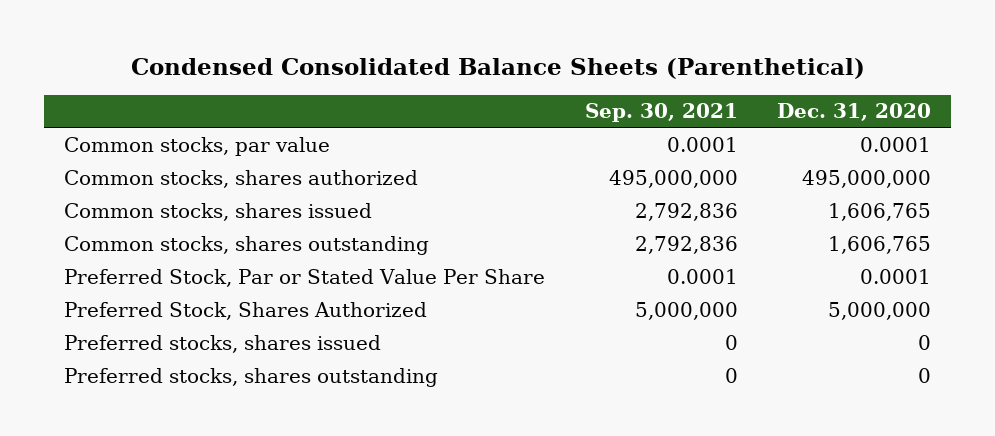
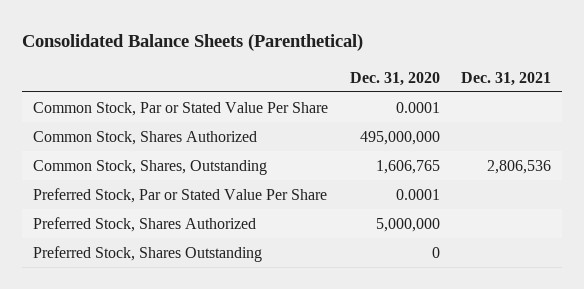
[130,57,865,79] Condensed Consolidated Balance Sheets (Parenthetical) -> [21,34,363,52] Consolidated Balance Sheets (Parenthetical)
[584,103,738,123] Sep. 30, 2021 -> none
none -> [461,71,552,86] Dec. 31, 2021
[63,202,372,221] Common stocks, shares issued -> none
[63,136,330,156] Common stocks, par value -> [32,101,328,116] Common Stock, Par or Stated Value Per Share
[63,169,418,188] Common stocks, shares authorized -> [32,130,257,145] Common Stock, Shares Authorized
[63,235,429,255] Common stocks, shares outstanding -> [32,159,267,175] Common Stock, Shares, Outstanding
[63,334,381,353] Preferred stocks, shares issued -> none
[63,367,438,387] Preferred stocks, shares outstanding -> [32,245,262,262] Preferred Stock, Shares Outstanding

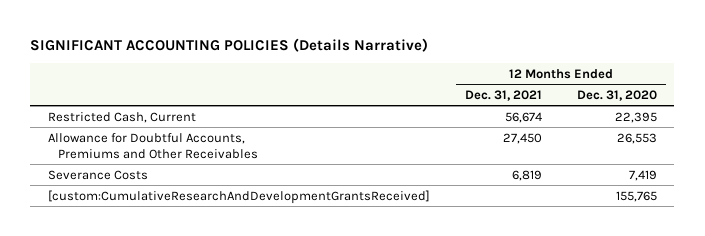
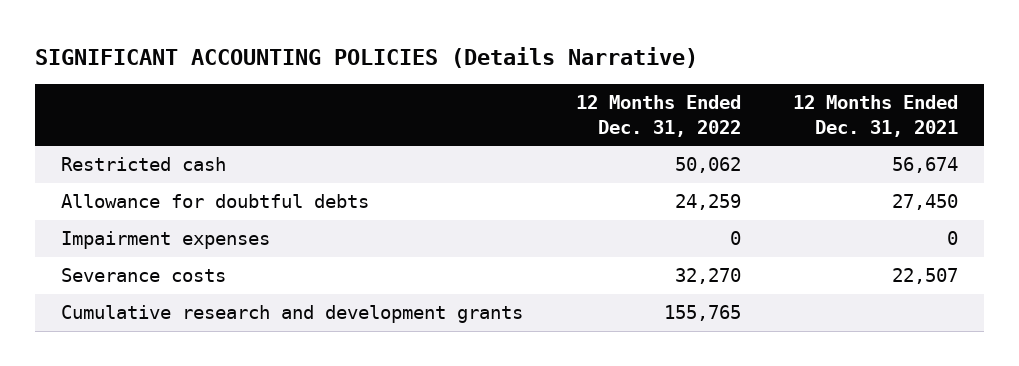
[576,89,657,101] Dec. 31, 2020 -> none
none -> [575,95,741,137] 12 Months Ended Dec. 31, 2022
[47,111,196,123] Restricted Cash, Current -> [61,157,227,172] Restricted cash
[47,132,259,159] Allowance for Doubtful Accounts, Premiums and Other Receivables -> [61,194,370,209] Allowance for doubtful debts
none -> [61,231,271,250] Impairment expenses
[47,169,148,180] Severance Costs -> [61,268,227,283] Severance costs
[511,169,542,181] 6,819 -> [891,268,958,285] 22,507
[47,189,430,204] [custom:CumulativeResearchAndDevelopmentGrantsReceived] -> [61,305,524,324] Cumulative research and development grants

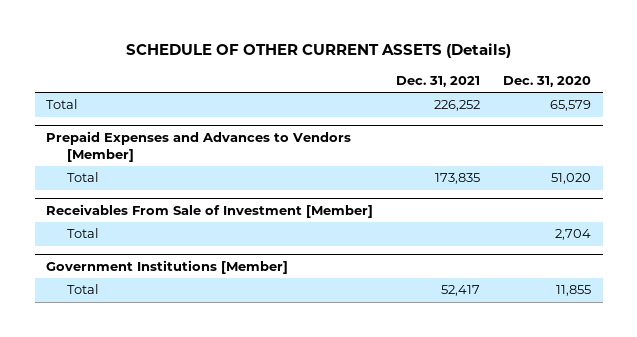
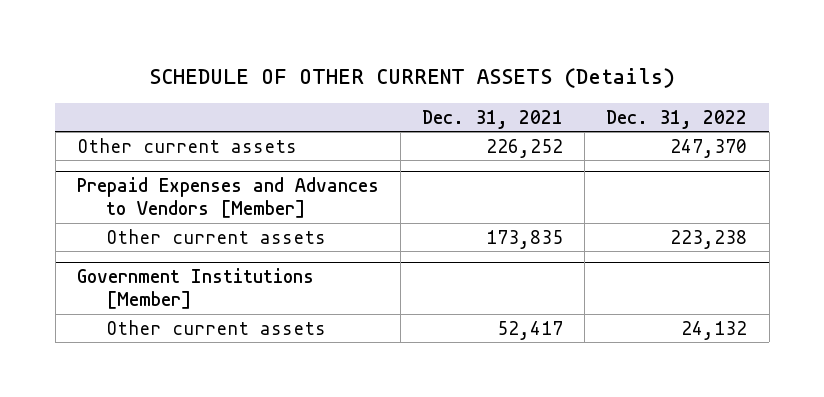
[503,75,592,87] Dec. 31, 2020 -> none
none -> [606,109,748,129] Dec. 31, 2022
[46,99,79,110] Total -> [76,137,297,153] Other current assets
[46,203,374,218] Receivables From Sale of Investment [Member] -> none
[67,228,100,239] Total -> none
[67,172,100,183] Total -> [105,228,326,244] Other current assets
[67,284,100,295] Total -> [105,319,326,335] Other current assets

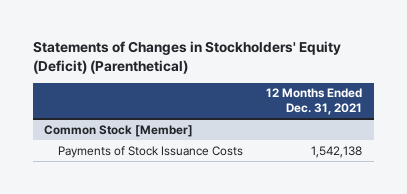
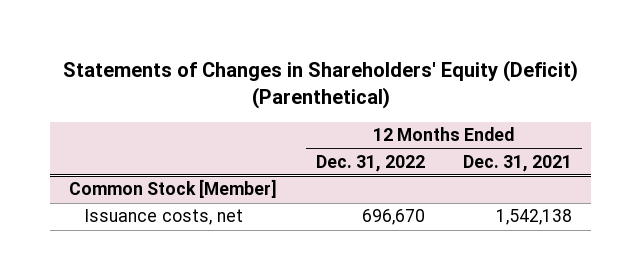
[33,40,342,74] Statements of Changes in Stockholders' Equity (Deficit) (Parenthetical) -> [62,60,578,110] Statements of Changes in Shareholders' Equity (Deficit) (Parenthetical)
none -> [315,154,425,172] Dec. 31, 2022
[58,145,244,158] Payments of Stock Issuance Costs -> [83,209,243,226] Issuance costs, net

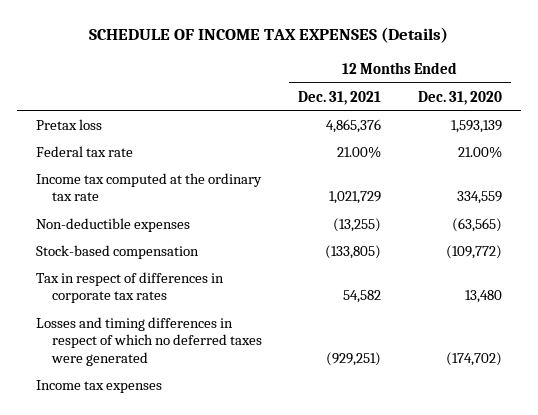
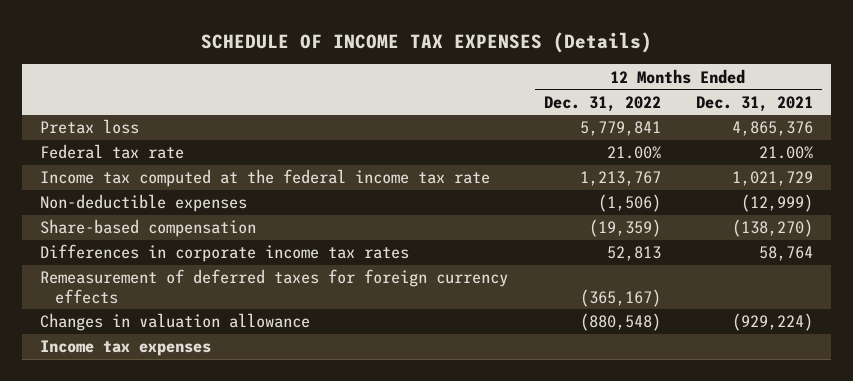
[418,90,503,105] Dec. 31, 2020 -> none
none -> [543,95,661,112] Dec. 31, 2022
[35,316,262,366] Losses and timing differences in respect of which no deferred taxes were generated -> none
[35,172,262,202] Income tax computed at the ordinary tax rate -> [40,169,491,188] Income tax computed at the federal income tax rate
[333,217,382,232] (13,255) -> [740,194,813,213] (12,999)
[35,244,199,259] Stock-based compensation -> [40,219,257,238] Share-based compensation
[325,244,382,259] (133,805) -> [731,219,813,238] (138,270)
[35,271,224,304] Tax in respect of differences in corporate tax rates -> [40,244,410,263] Differences in corporate income tax rates
[343,290,382,304] 54,582 -> [758,246,813,262] 58,764
none -> [40,269,509,304] Remeasurement of deferred taxes for foreign currency effects
none -> [40,313,311,332] Changes in valuation allowance

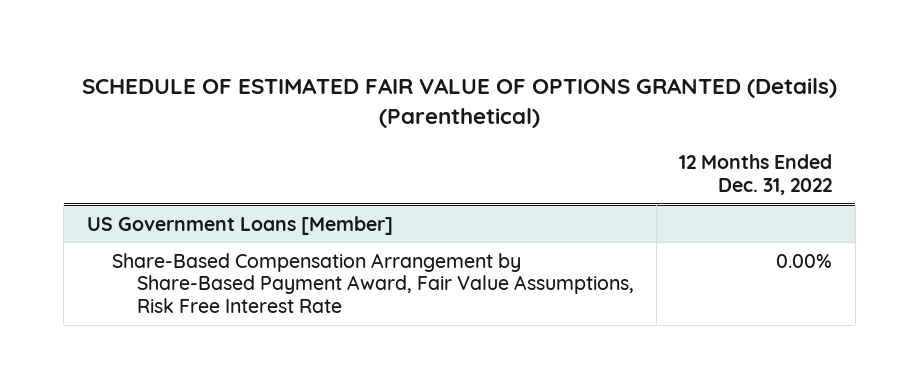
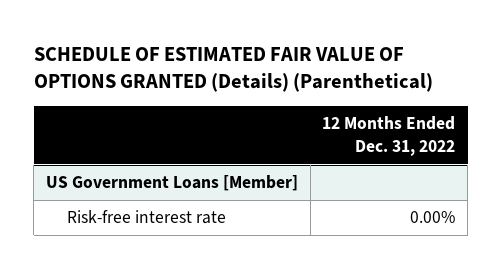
[111,252,634,313] Share-Based Compensation Arrangement by Share-Based Payment Award, Fair Value Assumptions, Risk Free Interest Rate -> [66,210,226,225] Risk-free interest rate

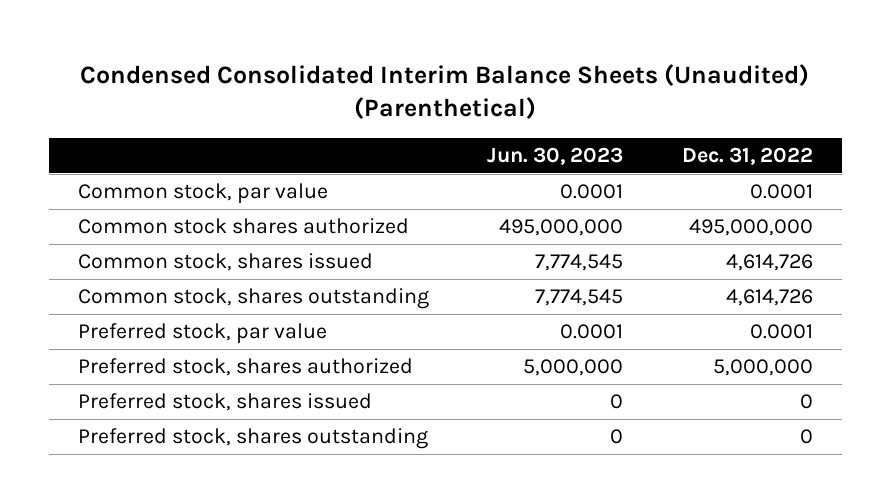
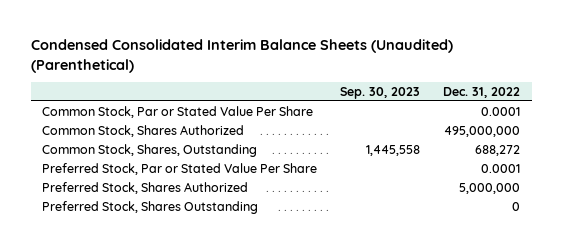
[487,147,624,166] Jun. 30, 2023 -> none
none -> [340,87,421,100] Sep. 30, 2023
[78,253,374,272] Common stock, shares issued -> none
[78,393,373,412] Preferred stock, shares issued -> none
[78,183,329,205] Common stock, par value -> [42,105,314,118] Common Stock, Par or Stated Value Per Share
[78,218,410,235] Common stock shares authorized -> [42,124,245,137] Common Stock, Shares Authorized
[78,288,430,310] Common stock, shares outstanding -> [42,143,258,157] Common Stock, Shares, Outstanding
[725,289,813,307] 4,614,726 -> [475,144,521,156] 688,272
[78,323,328,345] Preferred stock, par value -> [42,162,318,175] Preferred Stock, Par or Stated Value Per Share
[78,358,414,377] Preferred stock, shares authorized -> [42,181,249,194] Preferred Stock, Shares Authorized
[78,428,429,450] Preferred stock, shares outstanding -> [42,200,259,214] Preferred Stock, Shares Outstanding

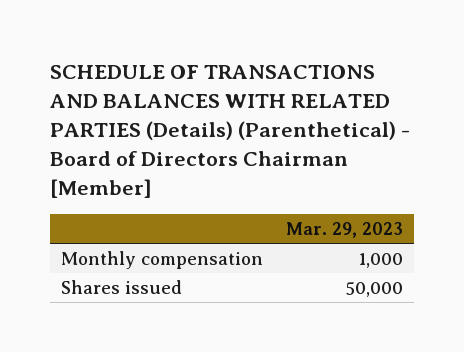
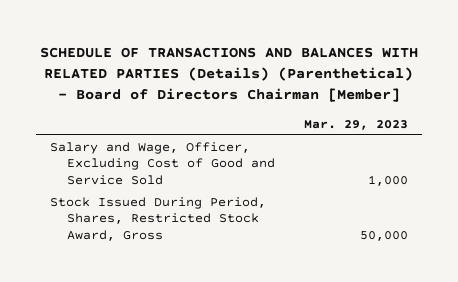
[61,250,264,269] Monthly compensation -> [50,141,276,185] Salary and Wage, Officer, Excluding Cost of Good and Service Sold
[61,279,183,294] Shares issued -> [50,196,267,241] Stock Issued During Period, Shares, Restricted Stock Award, Gross

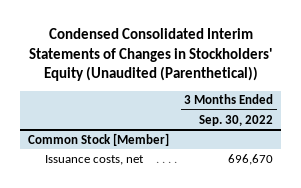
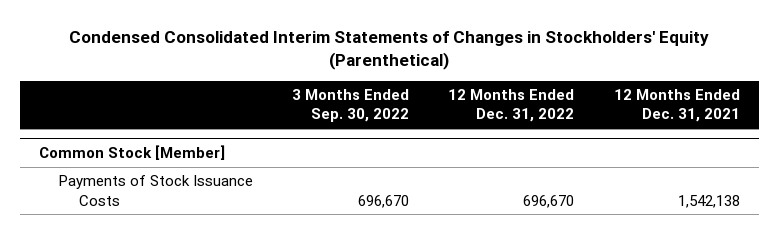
[28,28,273,82] Condensed Consolidated Interim Statements of Changes in Stockholders' Equity (Unaudited (Parenthetical)) -> [69,30,710,71] Condensed Consolidated Interim Statements of Changes in Stockholders' Equity (Parenthetical)
none -> [448,89,575,123] 12 Months Ended Dec. 31, 2022
none -> [613,89,740,123] 12 Months Ended Dec. 31, 2021
[45,154,145,165] Issuance costs, net -> [59,175,254,206] Payments of Stock Issuance Costs

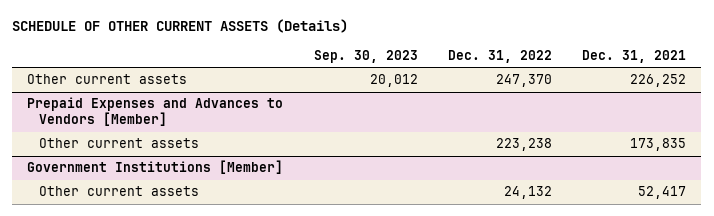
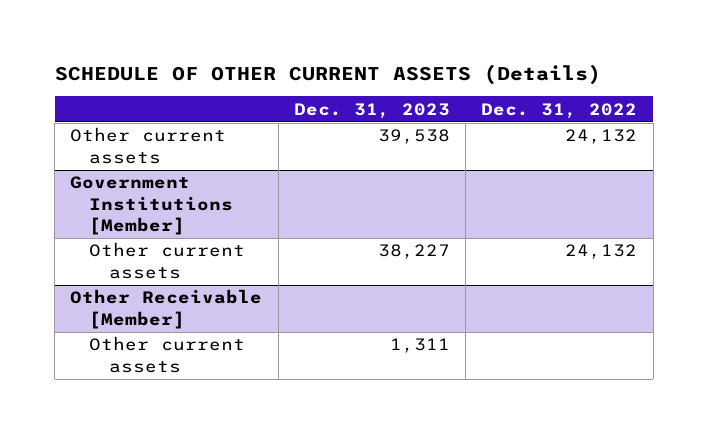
[313,50,418,64] Sep. 30, 2023 -> none
[582,50,687,64] Dec. 31, 2021 -> none
none -> [293,102,450,119] Dec. 31, 2023
[27,97,284,127] Prepaid Expenses and Advances to Vendors [Member] -> none
[38,138,199,149] Other current assets -> none
[496,74,553,88] 247,370 -> [565,129,638,145] 24,132
none -> [70,289,263,329] Other Receivable [Member]
none -> [89,336,246,373] Other current assets

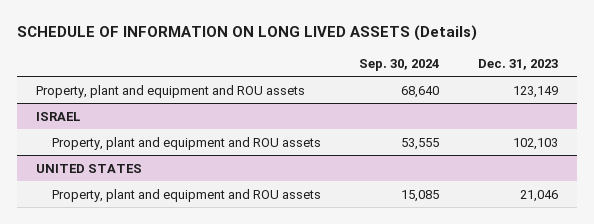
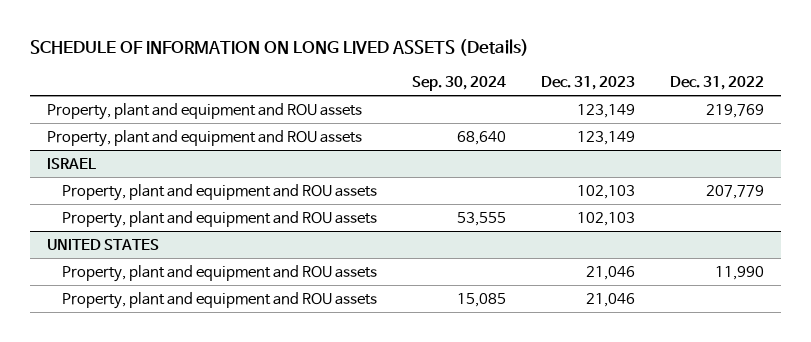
none -> [669,75,764,90] Dec. 31, 2022
none -> [47,103,363,121] Property, plant and equipment and ROU assets
none -> [62,184,378,202] Property, plant and equipment and ROU assets
none -> [62,265,378,283] Property, plant and equipment and ROU assets

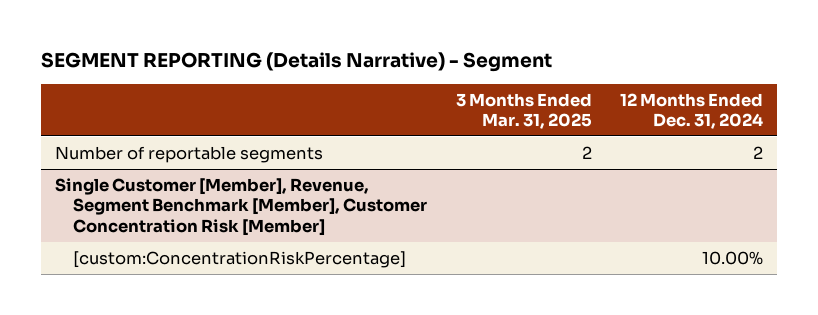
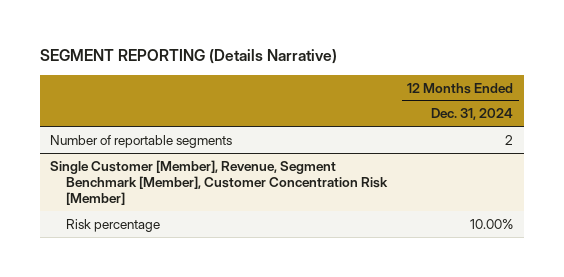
[41,51,553,72] SEGMENT REPORTING (Details Narrative) - Segment -> [39,49,337,65] SEGMENT REPORTING (Details Narrative)
[455,92,592,129] 3 Months Ended Mar. 31, 2025 -> none
[73,251,407,269] [custom:ConcentrationRiskPercentage] -> [66,218,161,232] Risk percentage

